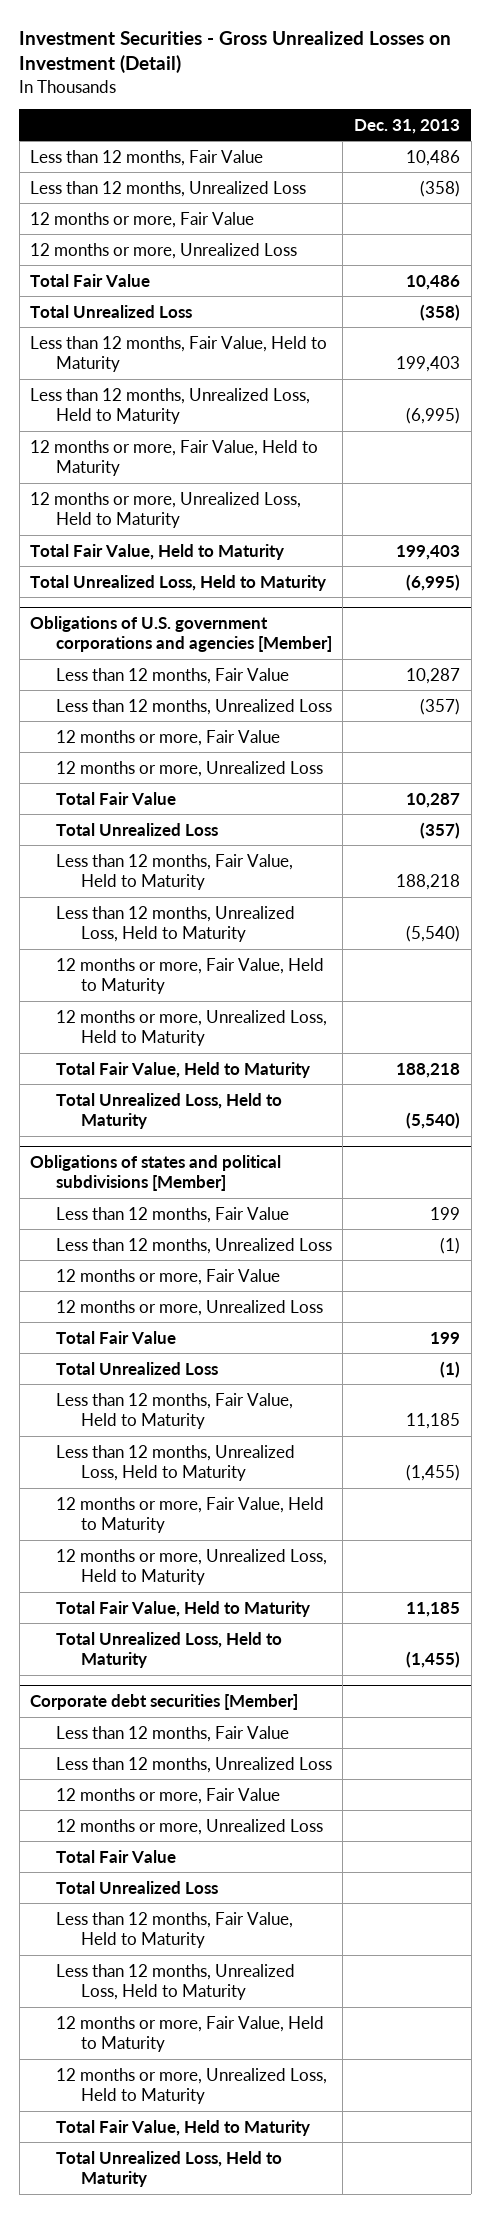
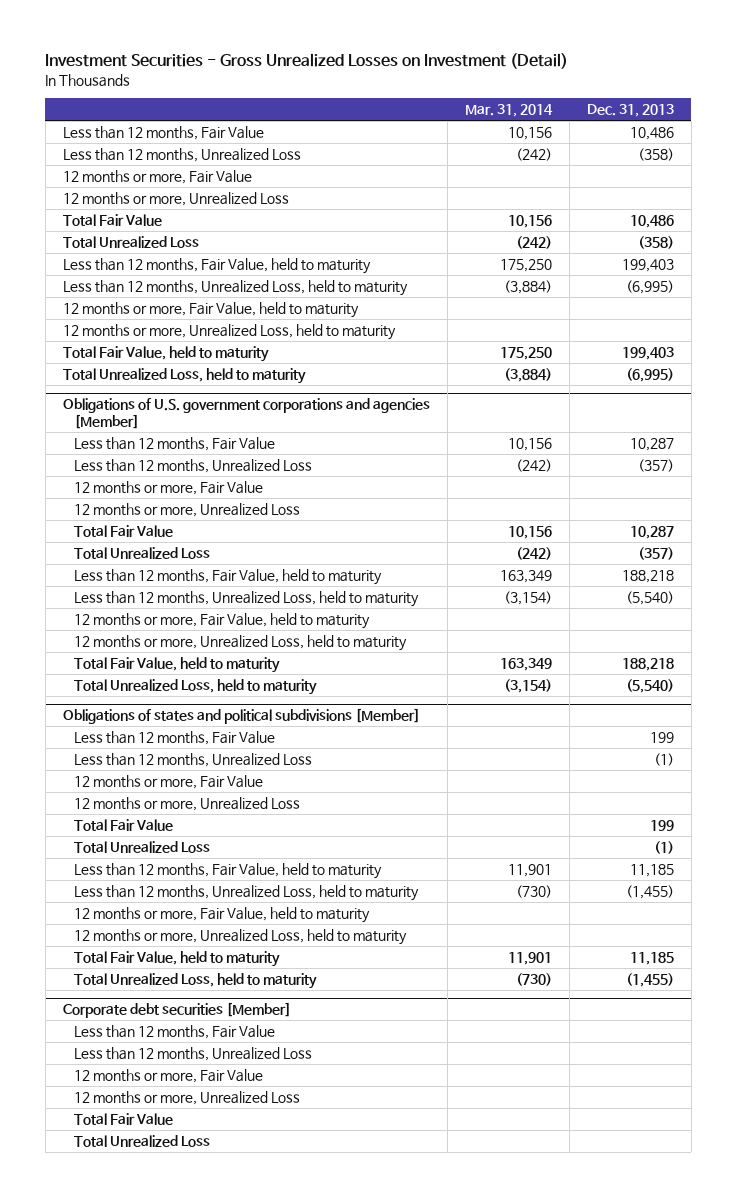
none -> [464,104,553,118] Mar. 31, 2014
[30,335,328,373] Less than 12 months, Fair Value, Held to Maturity -> [62,257,371,274] Less than 12 months, Fair Value, held to maturity
[30,387,311,425] Less than 12 months, Unrealized Loss, Held to Maturity -> [62,279,408,296] Less than 12 months, Unrealized Loss, held to maturity
[30,439,319,477] 12 months or more, Fair Value, Held to Maturity -> [62,301,359,318] 12 months or more, Fair Value, held to maturity
[30,491,302,529] 12 months or more, Unrealized Loss, Held to Maturity -> [62,323,396,340] 12 months or more, Unrealized Loss, held to maturity
[30,543,285,560] Total Fair Value, Held to Maturity -> [62,345,269,362] Total Fair Value, held to maturity
[30,574,327,591] Total Unrealized Loss, Held to Maturity -> [62,367,306,384] Total Unrealized Loss, held to maturity
[55,853,293,891] Less than 12 months, Fair Value, Held to Maturity -> [73,568,382,585] Less than 12 months, Fair Value, held to maturity
[55,905,295,943] Less than 12 months, Unrealized Loss, Held to Maturity -> [73,590,419,607] Less than 12 months, Unrealized Loss, held to maturity
[55,957,324,995] 12 months or more, Fair Value, Held to Maturity -> [73,612,370,629] 12 months or more, Fair Value, held to maturity
[55,1009,327,1047] 12 months or more, Unrealized Loss, Held to Maturity -> [73,634,407,651] 12 months or more, Unrealized Loss, held to maturity
[55,1061,310,1078] Total Fair Value, Held to Maturity -> [73,656,280,673] Total Fair Value, held to maturity
[55,1092,282,1130] Total Unrealized Loss, Held to Maturity -> [73,678,317,695] Total Unrealized Loss, held to maturity
[55,1392,293,1430] Less than 12 months, Fair Value, Held to Maturity -> [73,862,382,879] Less than 12 months, Fair Value, held to maturity
[55,1444,295,1482] Less than 12 months, Unrealized Loss, Held to Maturity -> [73,884,419,901] Less than 12 months, Unrealized Loss, held to maturity
[55,1496,324,1534] 12 months or more, Fair Value, Held to Maturity -> [73,906,370,923] 12 months or more, Fair Value, held to maturity
[55,1548,327,1586] 12 months or more, Unrealized Loss, Held to Maturity -> [73,928,407,945] 12 months or more, Unrealized Loss, held to maturity
[55,1600,310,1617] Total Fair Value, Held to Maturity -> [73,950,280,967] Total Fair Value, held to maturity
[55,1631,282,1669] Total Unrealized Loss, Held to Maturity -> [73,972,317,989] Total Unrealized Loss, held to maturity
[55,1911,293,1949] Less than 12 months, Fair Value, Held to Maturity -> none
[55,1963,295,2001] Less than 12 months, Unrealized Loss, Held to Maturity -> none
[55,2015,324,2053] 12 months or more, Fair Value, Held to Maturity -> none
[55,2067,327,2105] 12 months or more, Unrealized Loss, Held to Maturity -> none
[55,2119,310,2136] Total Fair Value, Held to Maturity -> none
[55,2150,282,2188] Total Unrealized Loss, Held to Maturity -> none

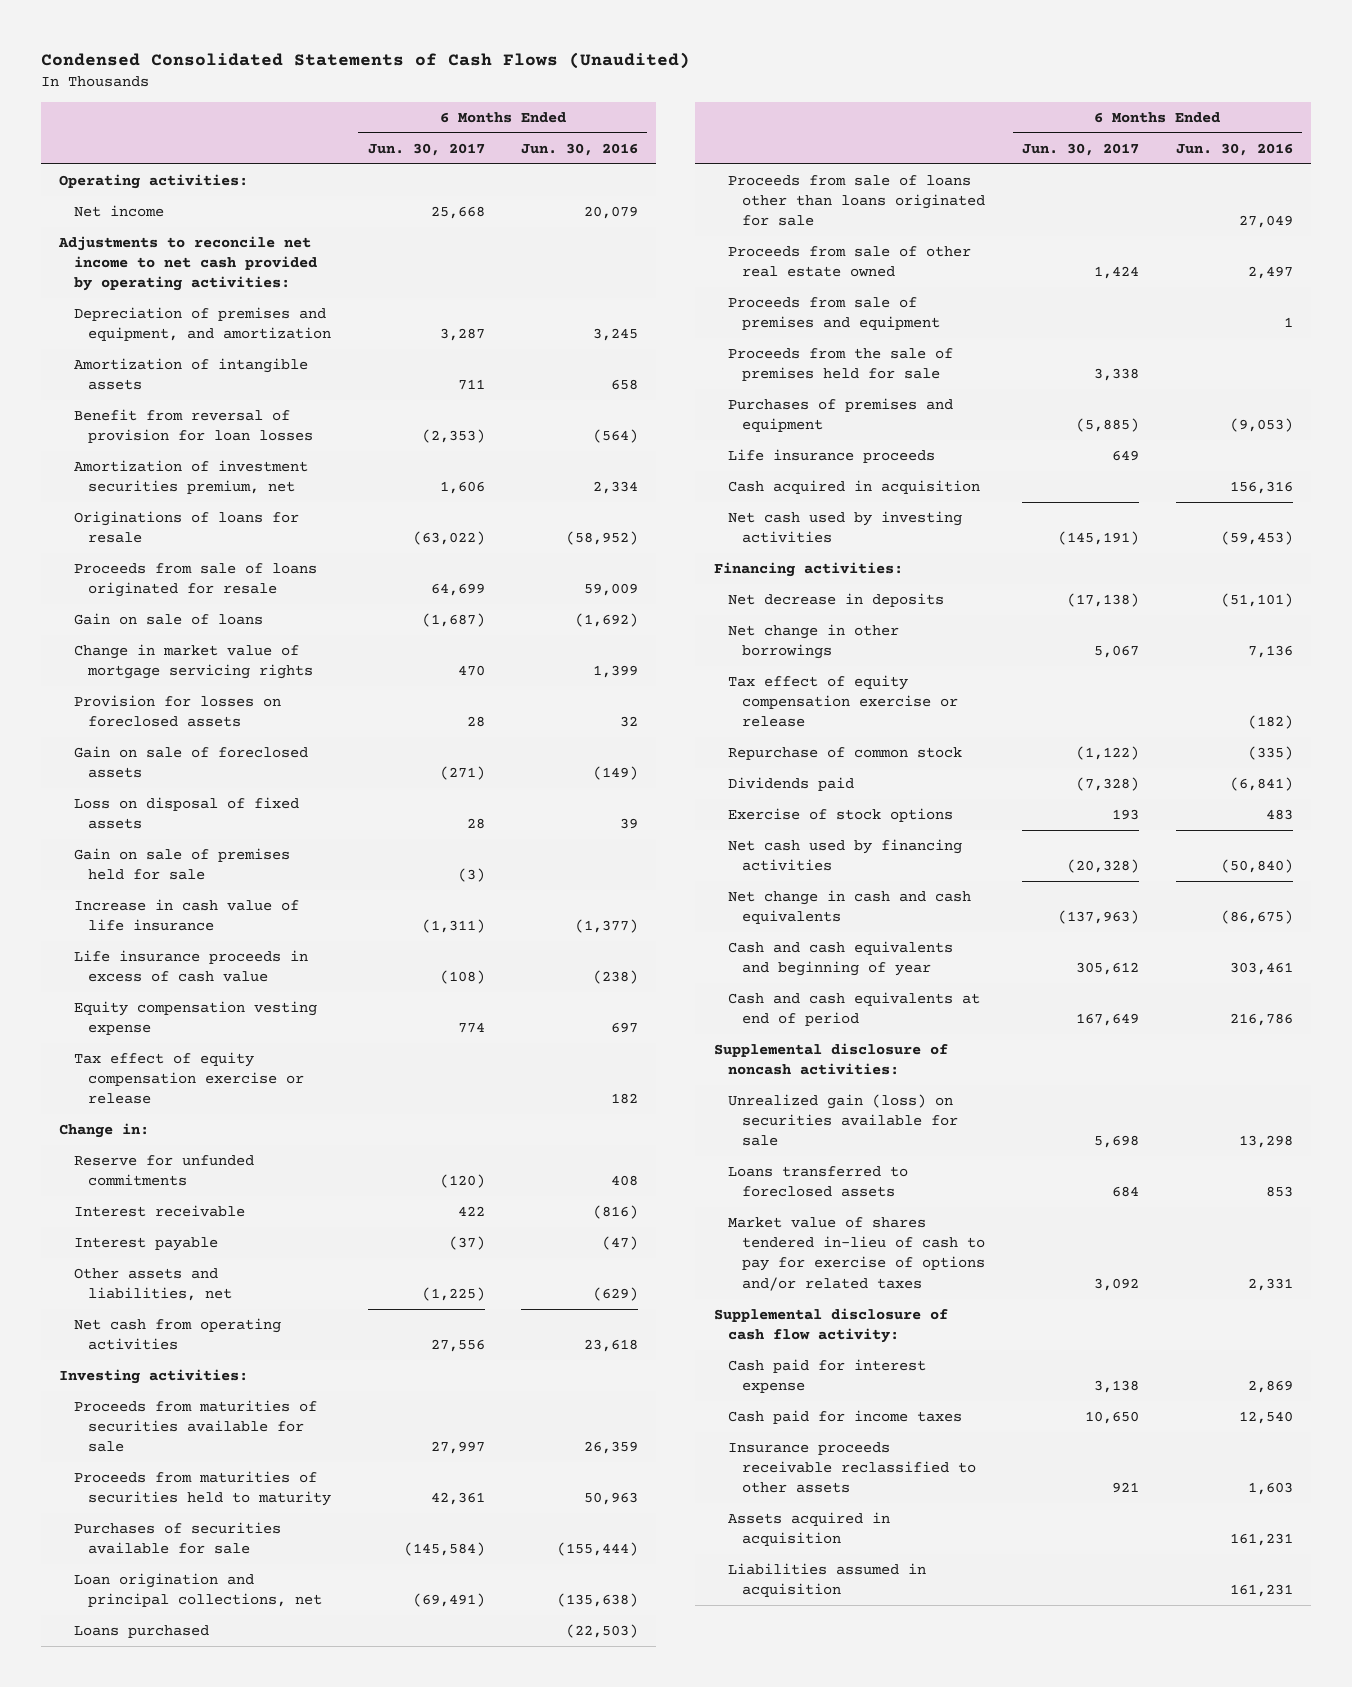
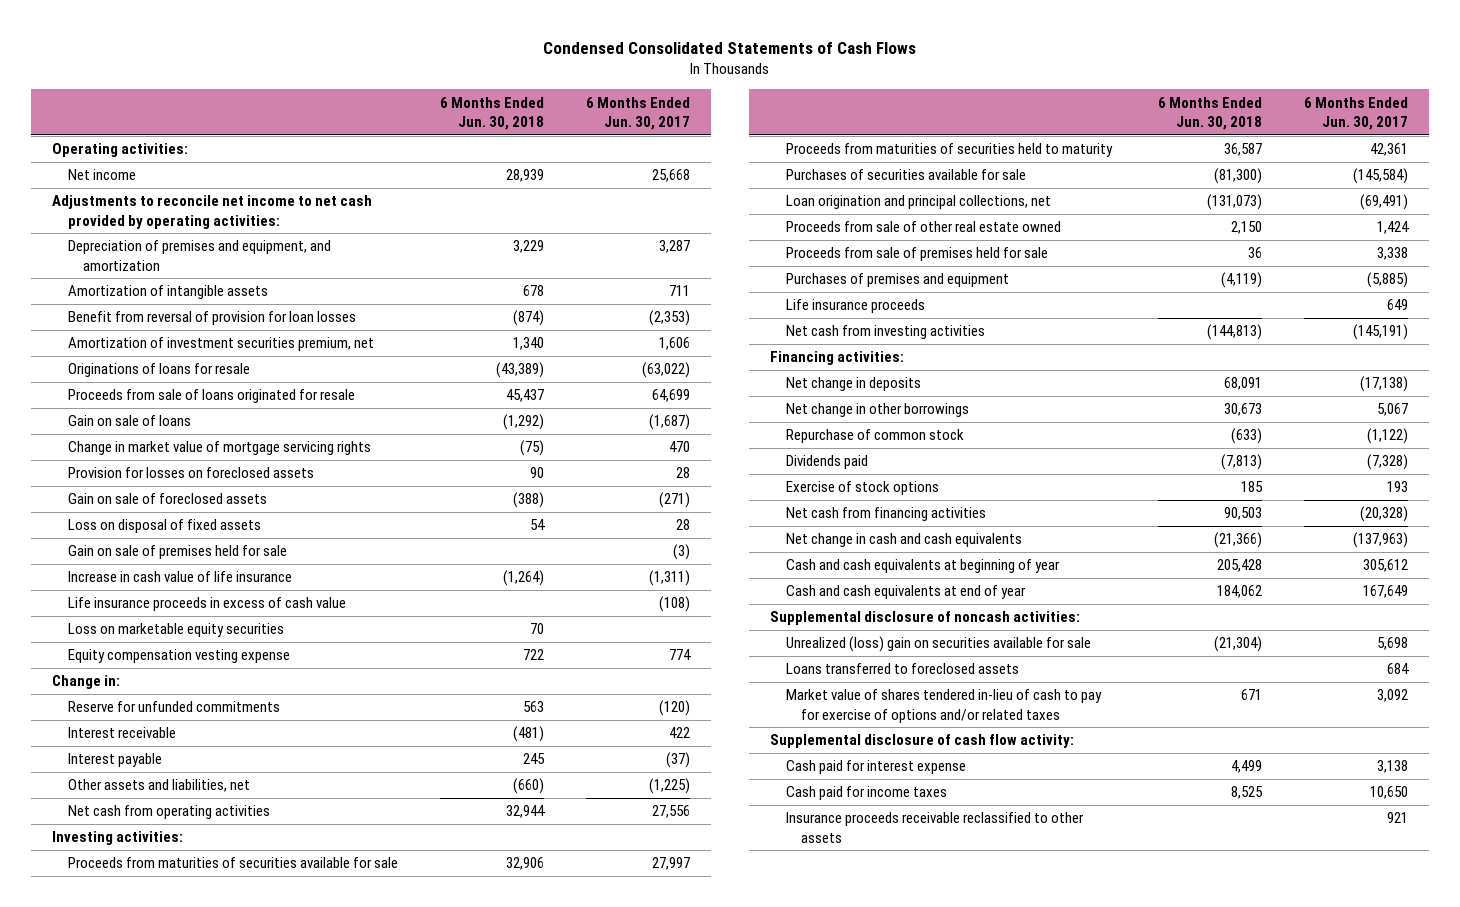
[40,52,690,70] Condensed Consolidated Statements of Cash Flows (Unaudited) -> [543,42,917,55] Condensed Consolidated Statements of Cash Flows
[521,142,639,156] Jun. 30, 2016 -> none
none -> [439,96,544,130] 6 Months Ended Jun. 30, 2018
none -> [67,623,284,638] Loss on marketable equity securities
[73,1052,304,1105] Tax effect of equity compensation exercise or release -> none
[73,1625,209,1639] Loans purchased -> none
[728,175,986,227] Proceeds from sale of loans other than loans originated for sale -> none
[728,297,941,331] Proceeds from sale of premises and equipment -> none
[728,348,954,382] Proceeds from the sale of premises held for sale -> [785,247,1048,262] Proceeds from sale of premises held for sale
[728,480,981,495] Cash acquired in acquisition -> none
[728,511,963,544] Net cash used by investing activities -> [785,325,985,340] Net cash from investing activities
[728,593,945,608] Net decrease in deposits -> [785,377,921,392] Net change in deposits
[728,675,959,728] Tax effect of equity compensation exercise or release -> none
[728,839,963,872] Net cash used by financing activities -> [785,507,986,522] Net cash from financing activities
[728,941,954,977] Cash and cash equivalents and beginning of year -> [785,559,1060,574] Cash and cash equivalents at beginning of year
[728,992,981,1027] Cash and cash equivalents at end of period -> [785,585,1026,600] Cash and cash equivalents at end of year
[728,1094,959,1147] Unrealized gain (loss) on securities available for sale -> [785,636,1091,653] Unrealized (loss) gain on securities available for sale
[728,1512,891,1547] Assets acquired in acquisition -> none
[728,1563,927,1598] Liabilities assumed in acquisition -> none

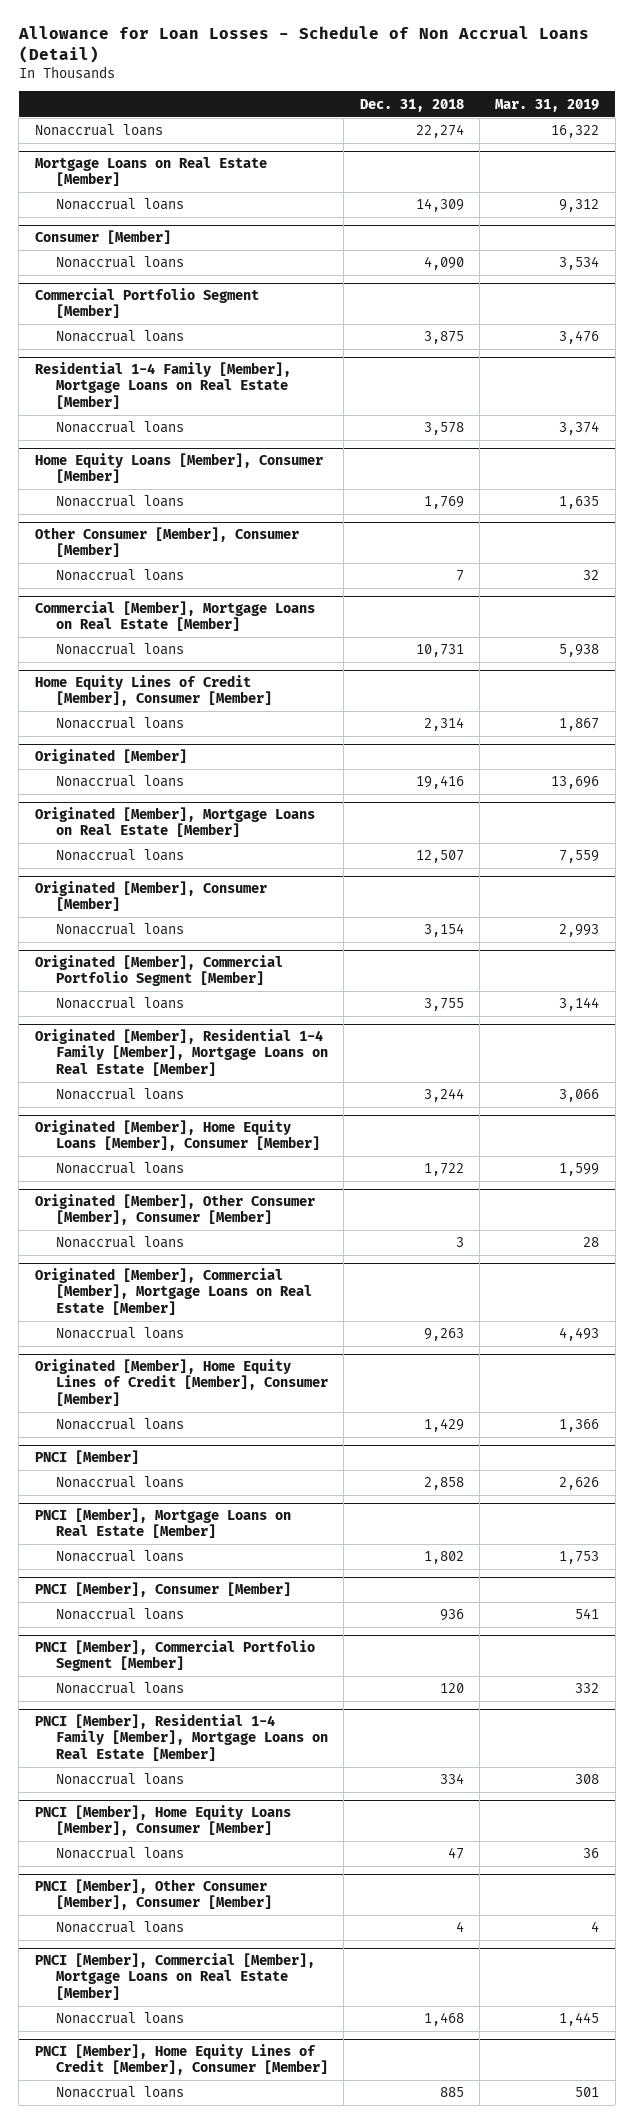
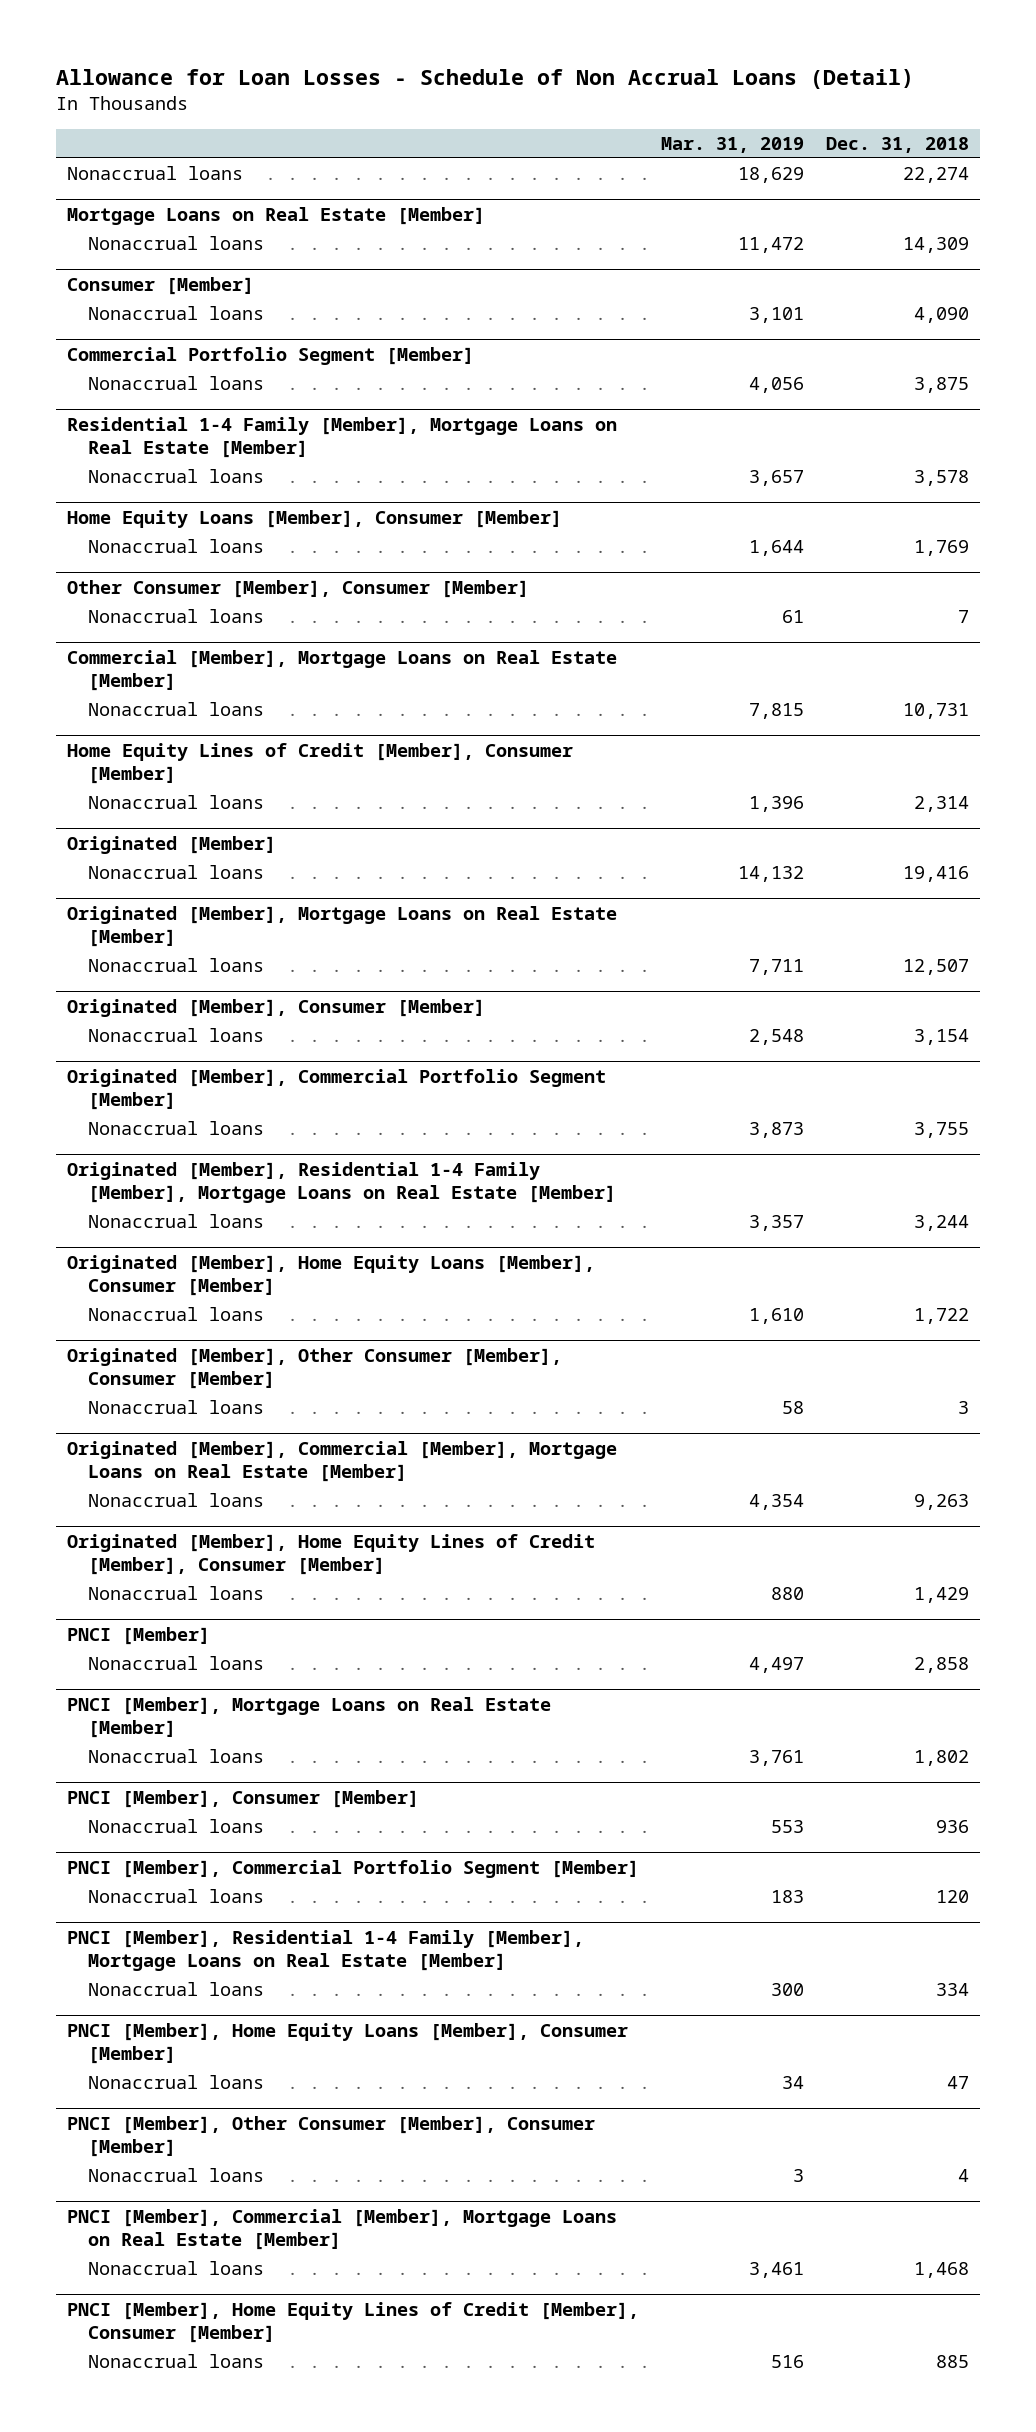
[551,125,600,139] 16,322 -> [737,167,804,184] 18,629
[559,199,600,213] 9,312 -> [737,237,804,254] 11,472
[559,256,600,271] 3,534 -> [748,307,804,324] 3,101
[559,330,600,345] 3,476 -> [748,377,804,394] 4,056
[559,421,600,436] 3,374 -> [748,470,804,487] 3,657
[559,496,600,510] 1,635 -> [748,540,804,557] 1,644
[583,570,600,581] 32 -> [781,610,804,624] 61
[559,644,600,658] 5,938 -> [748,703,804,720] 7,815
[559,718,600,732] 1,867 -> [748,796,804,813] 1,396
[551,776,600,790] 13,696 -> [737,866,804,883] 14,132
[559,850,600,864] 7,559 -> [748,959,804,976] 7,711
[559,924,600,938] 2,993 -> [748,1029,804,1046] 2,548
[559,997,600,1012] 3,144 -> [748,1122,804,1139] 3,873
[559,1089,600,1103] 3,066 -> [748,1215,804,1232] 3,357
[559,1163,600,1177] 1,599 -> [748,1308,804,1325] 1,610
[583,1237,600,1248] 28 -> [781,1401,804,1415] 58
[559,1327,600,1342] 4,493 -> [748,1494,804,1511] 4,354
[559,1419,600,1433] 1,366 -> [770,1587,804,1601] 880
[559,1477,600,1491] 2,626 -> [748,1657,804,1674] 4,497
[559,1551,600,1565] 1,753 -> [748,1750,804,1767] 3,761
[575,1608,600,1620] 541 -> [770,1820,804,1834] 553
[575,1683,600,1694] 332 -> [770,1890,804,1904] 183
[575,1774,600,1785] 308 -> [770,1983,804,1997] 300
[583,1848,600,1859] 36 -> [781,2076,804,2090] 34
[591,1921,600,1933] 4 -> [792,2169,804,2183] 3
[559,2012,600,2027] 1,445 -> [748,2262,804,2279] 3,461
[575,2087,600,2098] 501 -> [770,2355,804,2369] 516

